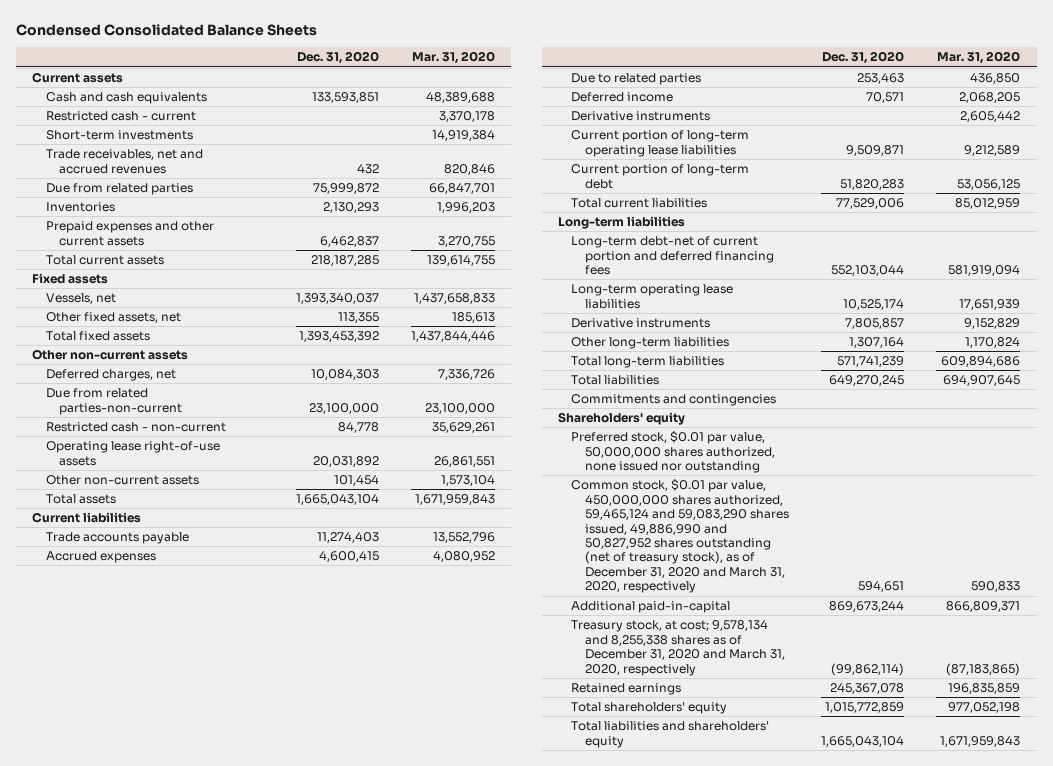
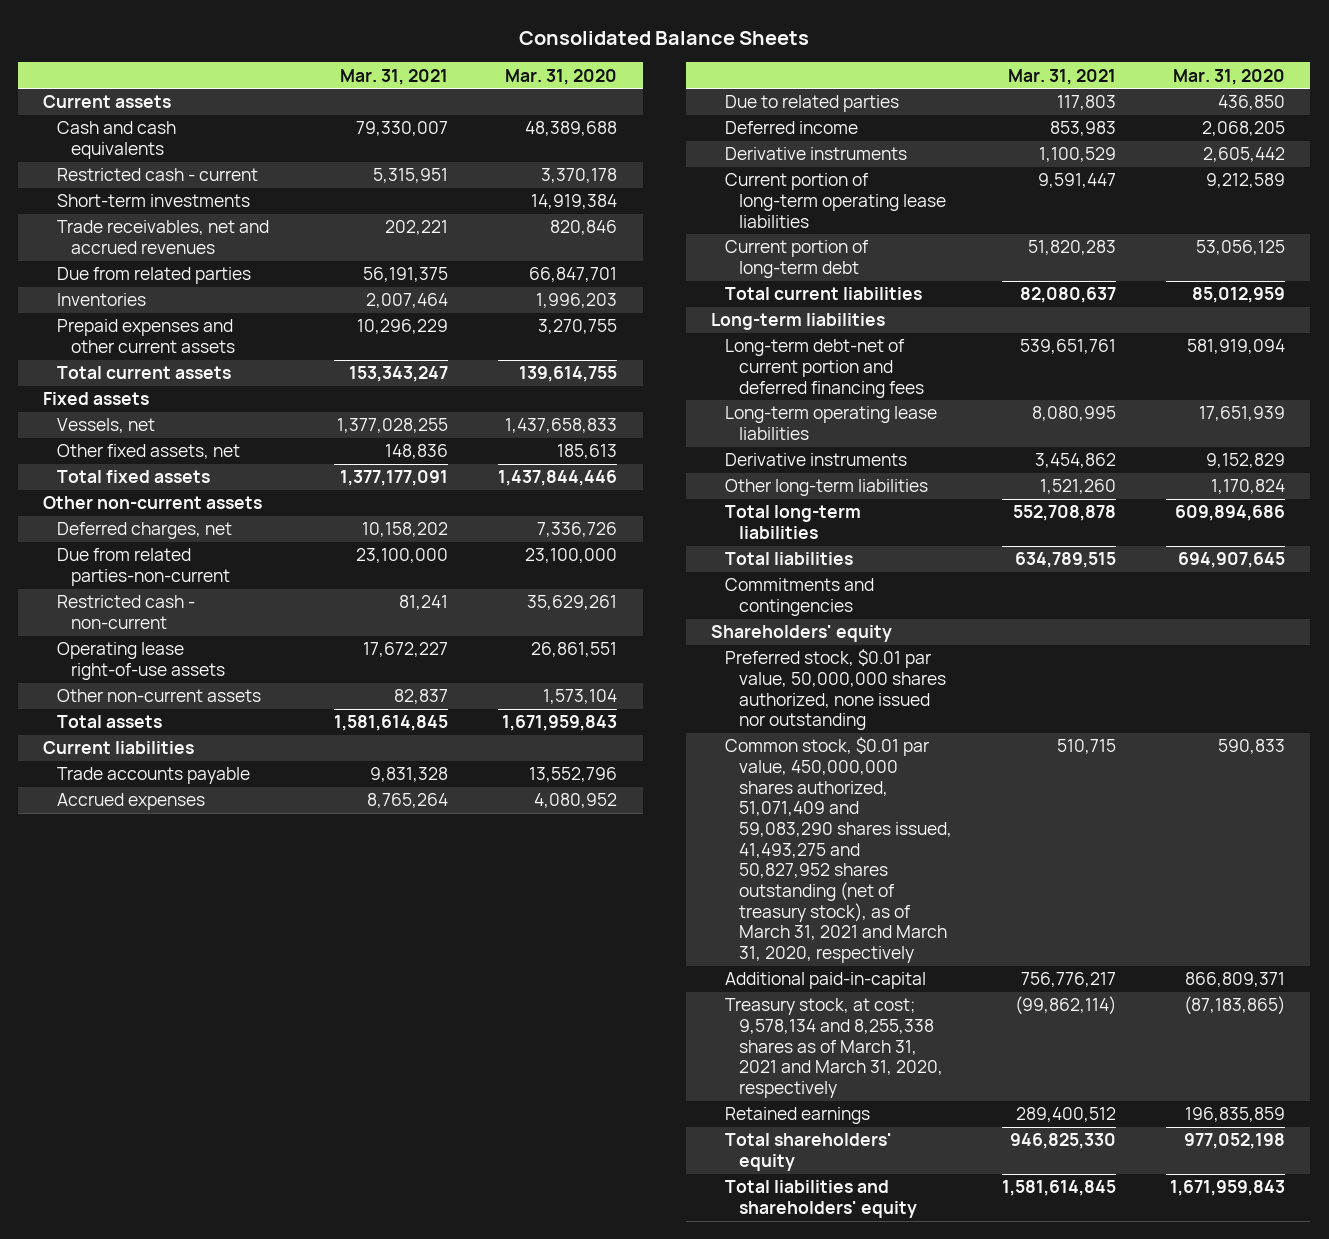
[16,24,318,37] Condensed Consolidated Balance Sheets -> [519,31,810,46] Consolidated Balance Sheets
[296,51,379,65] Dec. 31, 2020 -> none
none -> [340,68,449,85] Mar. 31, 2021
[571,479,789,594] Common stock, $0.01 par value, 450,000,000 shares authorized, 59,465,124 and 59,083,290 shares issued, 49,886,990 and 50,827,952 shares outstanding (net of treasury stock), as of December 31, 2020 and March 31, 2020, respectively -> [725,737,952,964] Common stock, $0.01 par value, 450,000,000 shares authorized, 51,071,409 and 59,083,290 shares issued, 41,493,275 and 50,827,952 shares outstanding (net of treasury stock), as of March 31, 2021 and March 31, 2020, respectively
[571,620,785,676] Treasury stock, at cost; 9,578,134 and 8,255,338 shares as of December 31, 2020 and March 31, 2020, respectively -> [725,998,943,1098] Treasury stock, at cost; 9,578,134 and 8,255,338 shares as of March 31, 2021 and March 31, 2020, respectively

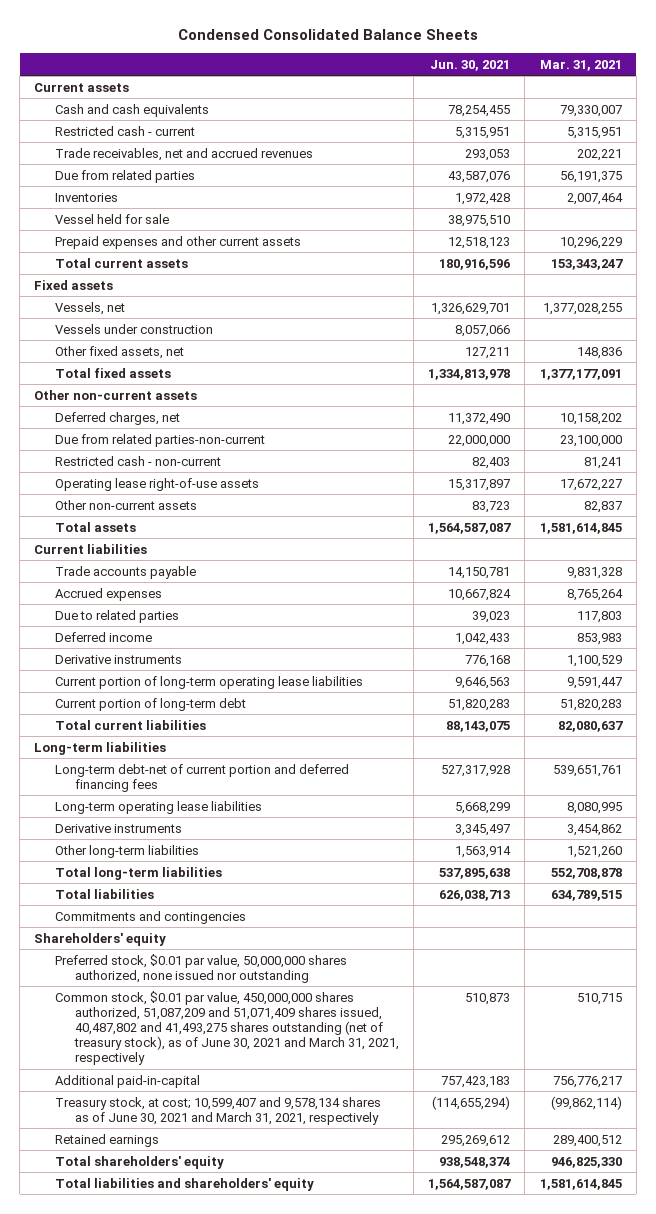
[519,31,810,46] Consolidated Balance Sheets -> [177,28,478,40] Condensed Consolidated Balance Sheets
[505,68,618,85] Mar. 31, 2020 -> none
none -> [430,59,511,71] Jun. 30, 2021
[57,194,251,208] Short-term investments -> none
none -> [54,213,169,224] Vessel held for sale
none -> [54,323,213,334] Vessels under construction
[725,737,952,964] Common stock, $0.01 par value, 450,000,000 shares authorized, 51,071,409 and 59,083,290 shares issued, 41,493,275 and 50,827,952 shares outstanding (net of treasury stock), as of March 31, 2021 and March 31, 2020, respectively -> [54,990,400,1066] Common stock, $0.01 par value, 450,000,000 shares authorized, 51,087,209 and 51,071,409 shares issued, 40,487,802 and 41,493,275 shares outstanding (net of treasury stock), as of June 30, 2021 and March 31, 2021, respectively
[725,998,943,1098] Treasury stock, at cost; 9,578,134 and 8,255,338 shares as of March 31, 2021 and March 31, 2020, respectively -> [54,1096,381,1125] Treasury stock, at cost; 10,599,407 and 9,578,134 shares as of June 30, 2021 and March 31, 2021, respectively

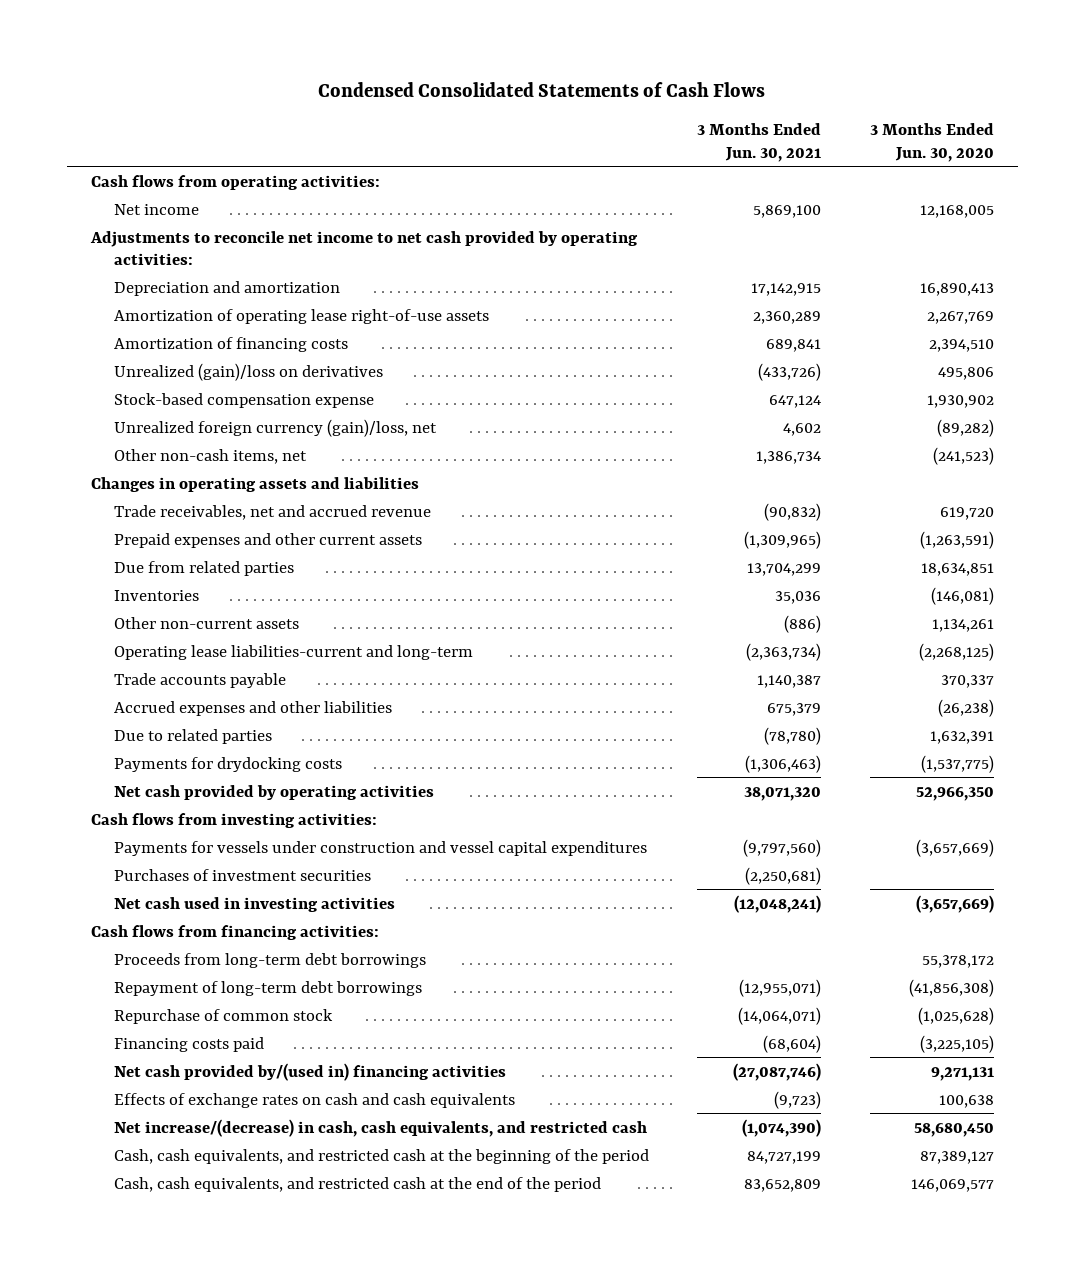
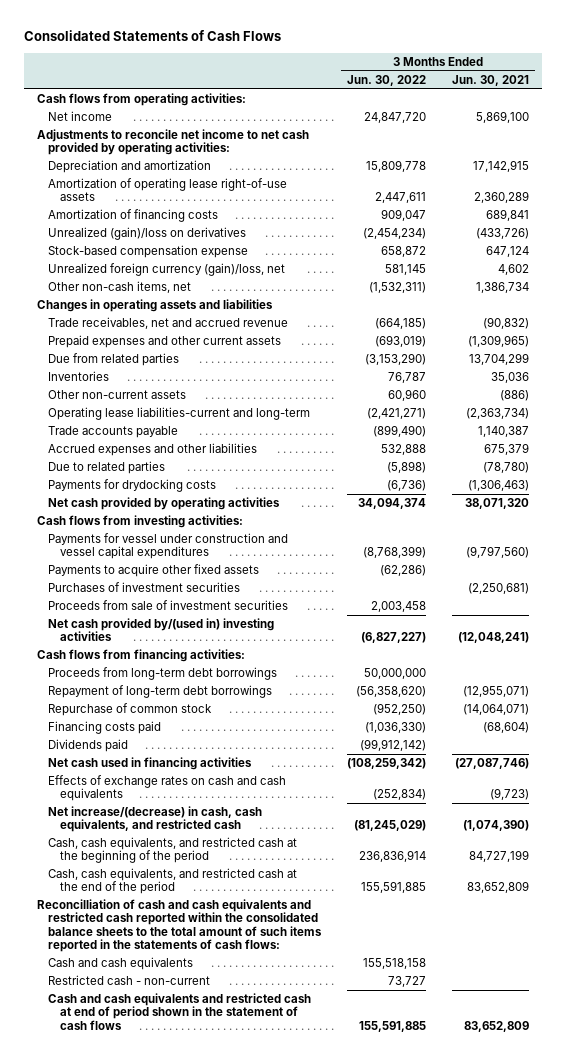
[318,81,766,97] Condensed Consolidated Statements of Cash Flows -> [23,30,281,42] Consolidated Statements of Cash Flows
[869,123,994,162] 3 Months Ended Jun. 30, 2020 -> none
none -> [347,74,427,86] Jun. 30, 2022
[113,840,647,856] Payments for vessels under construction and vessel capital expenditures -> [48,533,289,560] Payments for vessel under construction and vessel capital expenditures
none -> [48,564,260,578] Payments to acquire other fixed assets
none -> [48,600,289,611] Proceeds from sale of investment securities
[113,896,395,912] Net cash used in investing activities -> [48,618,275,642] Net cash provided by/(used in) investing activities
none -> [48,739,129,753] Dividends paid
[113,1062,506,1081] Net cash provided by/(used in) financing activities -> [48,757,253,771] Net cash used in financing activities
none -> [36,899,323,952] Reconcilliation of cash and cash equivalents and restricted cash reported within the consolidated balance sheets to the total amount of such items reported in the statements of cash flows:
none -> [48,957,194,971] Cash and cash equivalents
none -> [48,975,211,986] Restricted cash - non-current
none -> [48,993,312,1030] Cash and cash equivalents and restricted cash at end of period shown in the statement of cash flows

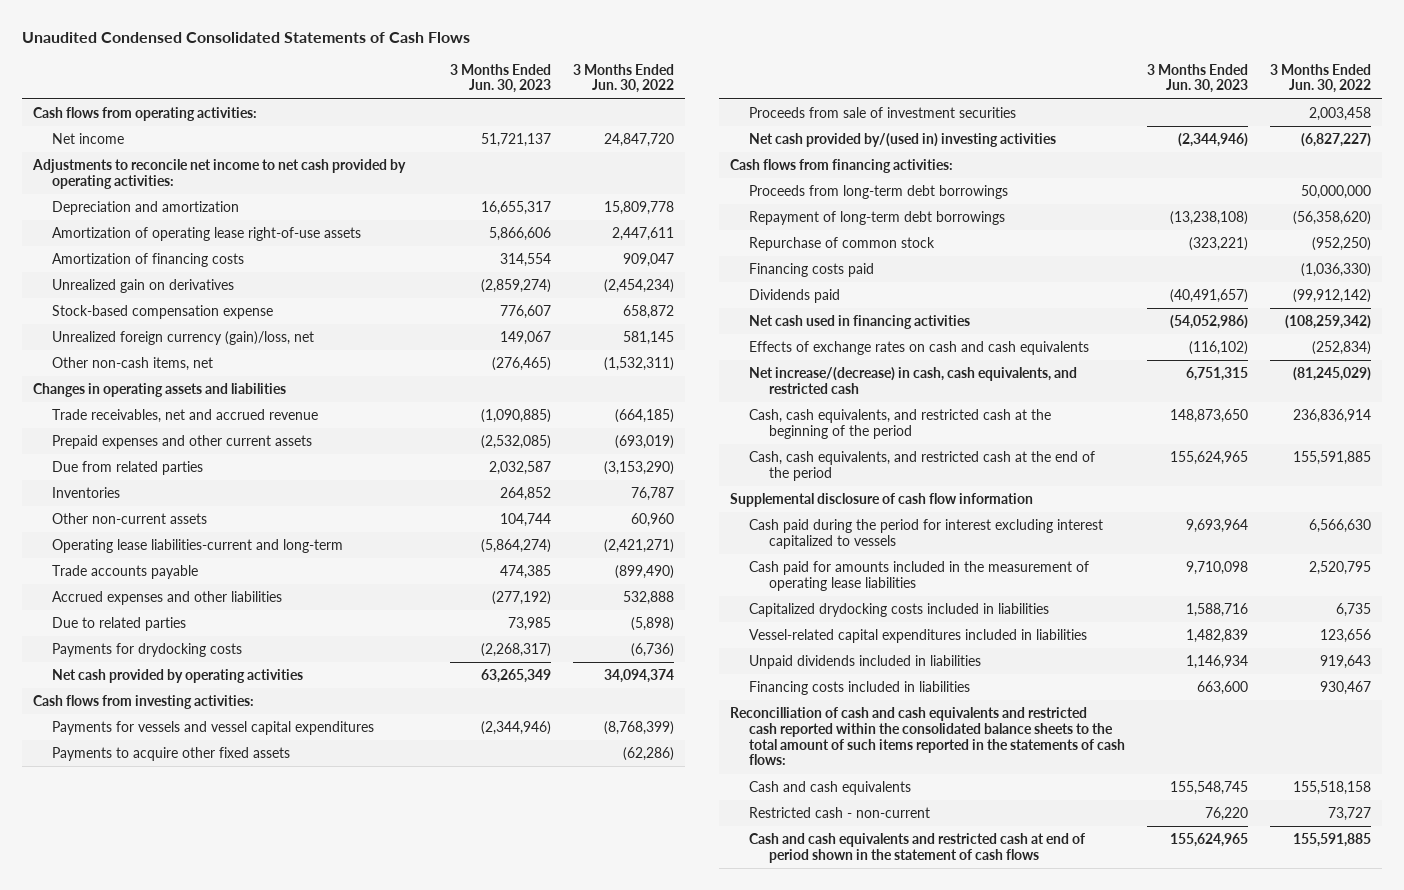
[23,30,281,42] Consolidated Statements of Cash Flows -> [21,31,470,43] Unaudited Condensed Consolidated Statements of Cash Flows
[451,74,529,86] Jun. 30, 2021 -> none
none -> [450,63,552,94] 3 Months Ended Jun. 30, 2023
[48,227,247,241] Unrealized (gain)/loss on derivatives -> [52,279,235,294] Unrealized gain on derivatives
[48,533,289,560] Payments for vessel under construction and vessel capital expenditures -> [52,721,375,736] Payments for vessels and vessel capital expenditures
[48,582,241,593] Purchases of investment securities -> none
none -> [729,493,1033,508] Supplemental disclosure of cash flow information
none -> [749,519,1104,549] Cash paid during the period for interest excluding interest capitalized to vessels
none -> [749,561,1090,591] Cash paid for amounts included in the measurement of operating lease liabilities
none -> [749,603,1050,618] Capitalized drydocking costs included in liabilities
none -> [749,629,1088,644] Vessel-related capital expenditures included in liabilities
none -> [749,655,982,670] Unpaid dividends included in liabilities
none -> [749,681,971,696] Financing costs included in liabilities

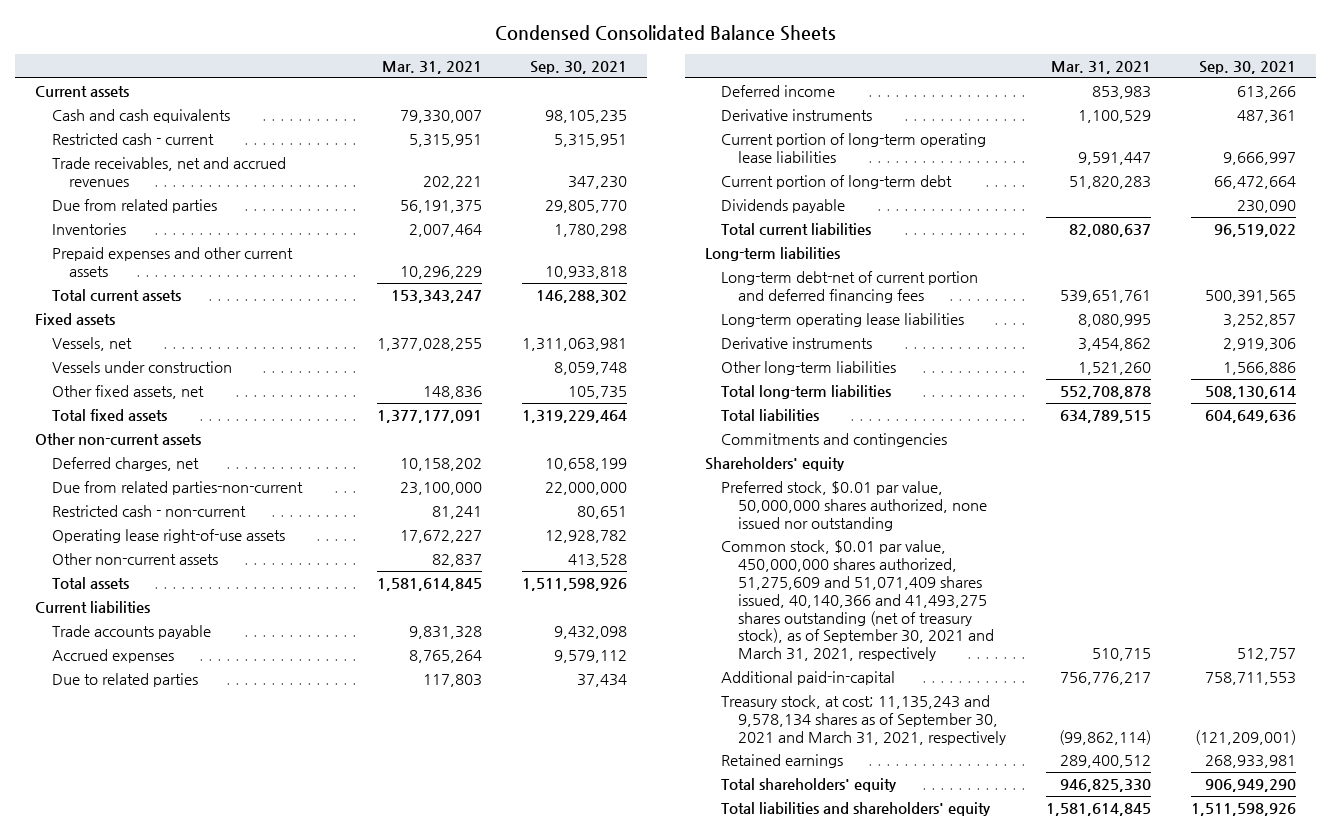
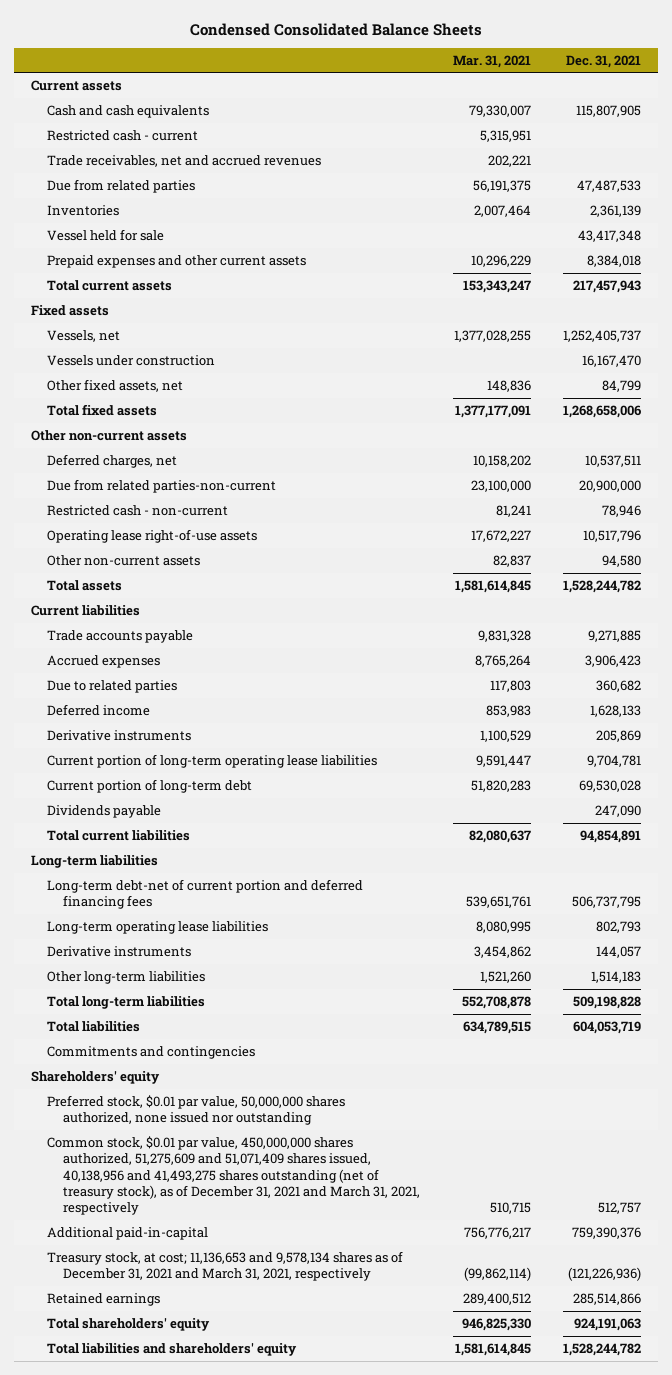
[529,61,627,75] Sep. 30, 2021 -> none
none -> [566,54,642,68] Dec. 31, 2021
none -> [46,228,164,241] Vessel held for sale
[721,540,995,662] Common stock, $0.01 par value, 450,000,000 shares authorized, 51,275,609 and 51,071,409 shares issued, 40,140,366 and 41,493,275 shares outstanding (net of treasury stock), as of September 30, 2021 and March 31, 2021, respectively -> [46,1135,420,1216] Common stock, $0.01 par value, 450,000,000 shares authorized, 51,275,609 and 51,071,409 shares issued, 40,138,956 and 41,493,275 shares outstanding (net of treasury stock), as of December 31, 2021 and March 31, 2021, respectively
[721,695,1007,745] Treasury stock, at cost; 11,135,243 and 9,578,134 shares as of September 30, 2021 and March 31, 2021, respectively -> [46,1250,403,1282] Treasury stock, at cost; 11,136,653 and 9,578,134 shares as of December 31, 2021 and March 31, 2021, respectively

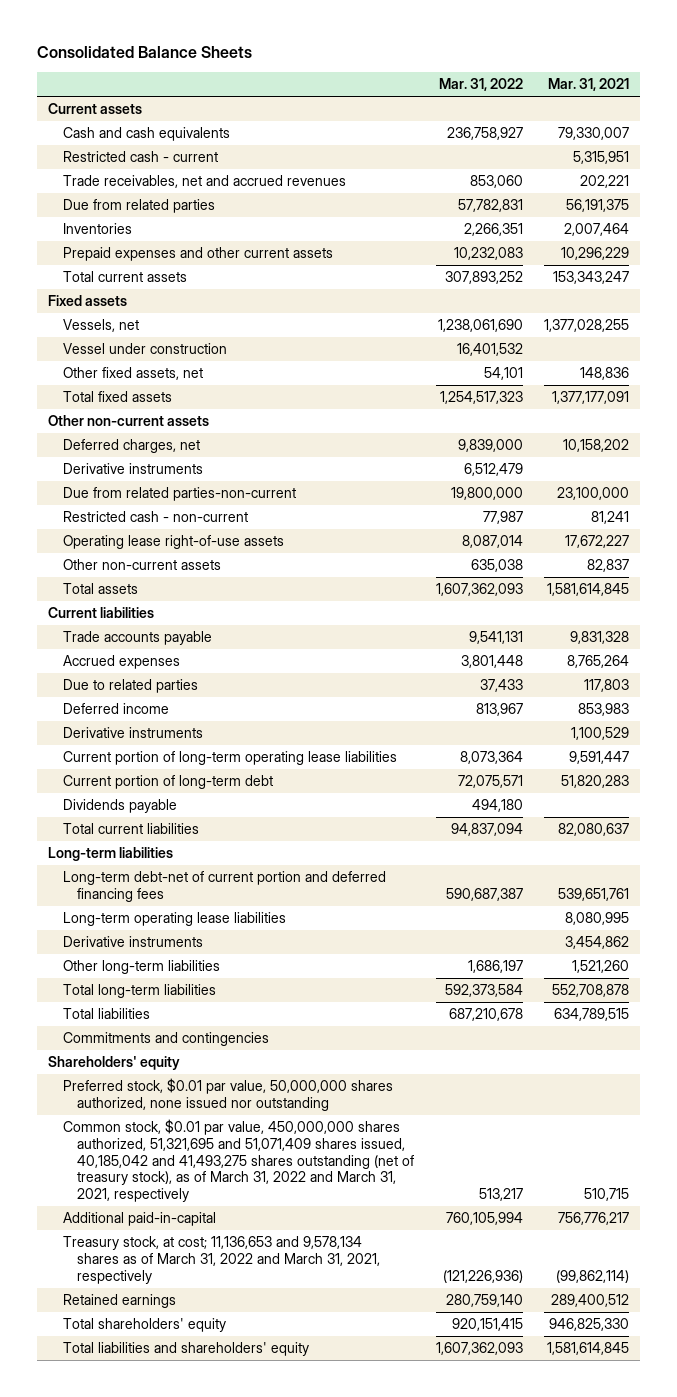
[190,22,483,36] Condensed Consolidated Balance Sheets -> [36,46,252,59] Consolidated Balance Sheets
[566,54,642,68] Dec. 31, 2021 -> none
none -> [438,78,523,92] Mar. 31, 2022
[46,228,164,241] Vessel held for sale -> none
[46,354,215,366] Vessels under construction -> [62,343,227,355] Vessel under construction
none -> [62,463,203,475] Derivative instruments
[46,1135,420,1216] Common stock, $0.01 par value, 450,000,000 shares authorized, 51,275,609 and 51,071,409 shares issued, 40,138,956 and 41,493,275 shares outstanding (net of treasury stock), as of December 31, 2021 and March 31, 2021, respectively -> [62,1119,415,1203] Common stock, $0.01 par value, 450,000,000 shares authorized, 51,321,695 and 51,071,409 shares issued, 40,185,042 and 41,493,275 shares outstanding (net of treasury stock), as of March 31, 2022 and March 31, 2021, respectively
[46,1250,403,1282] Treasury stock, at cost; 11,136,653 and 9,578,134 shares as of December 31, 2021 and March 31, 2021, respectively -> [62,1236,381,1284] Treasury stock, at cost; 11,136,653 and 9,578,134 shares as of March 31, 2022 and March 31, 2021, respectively

